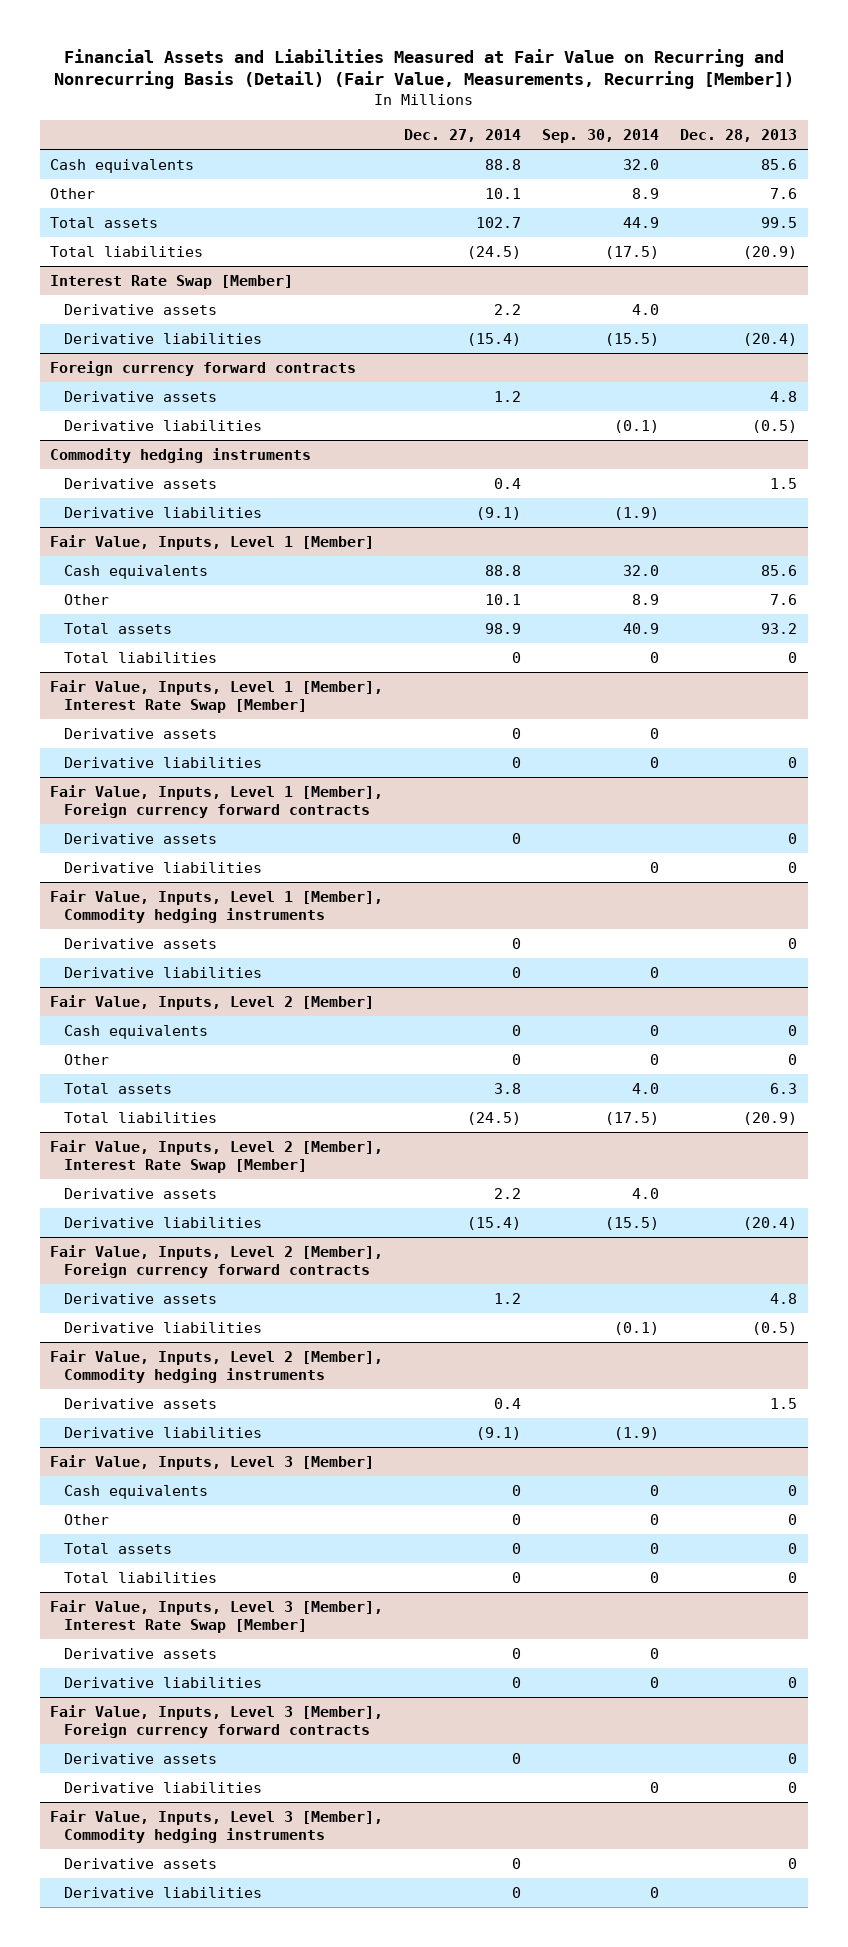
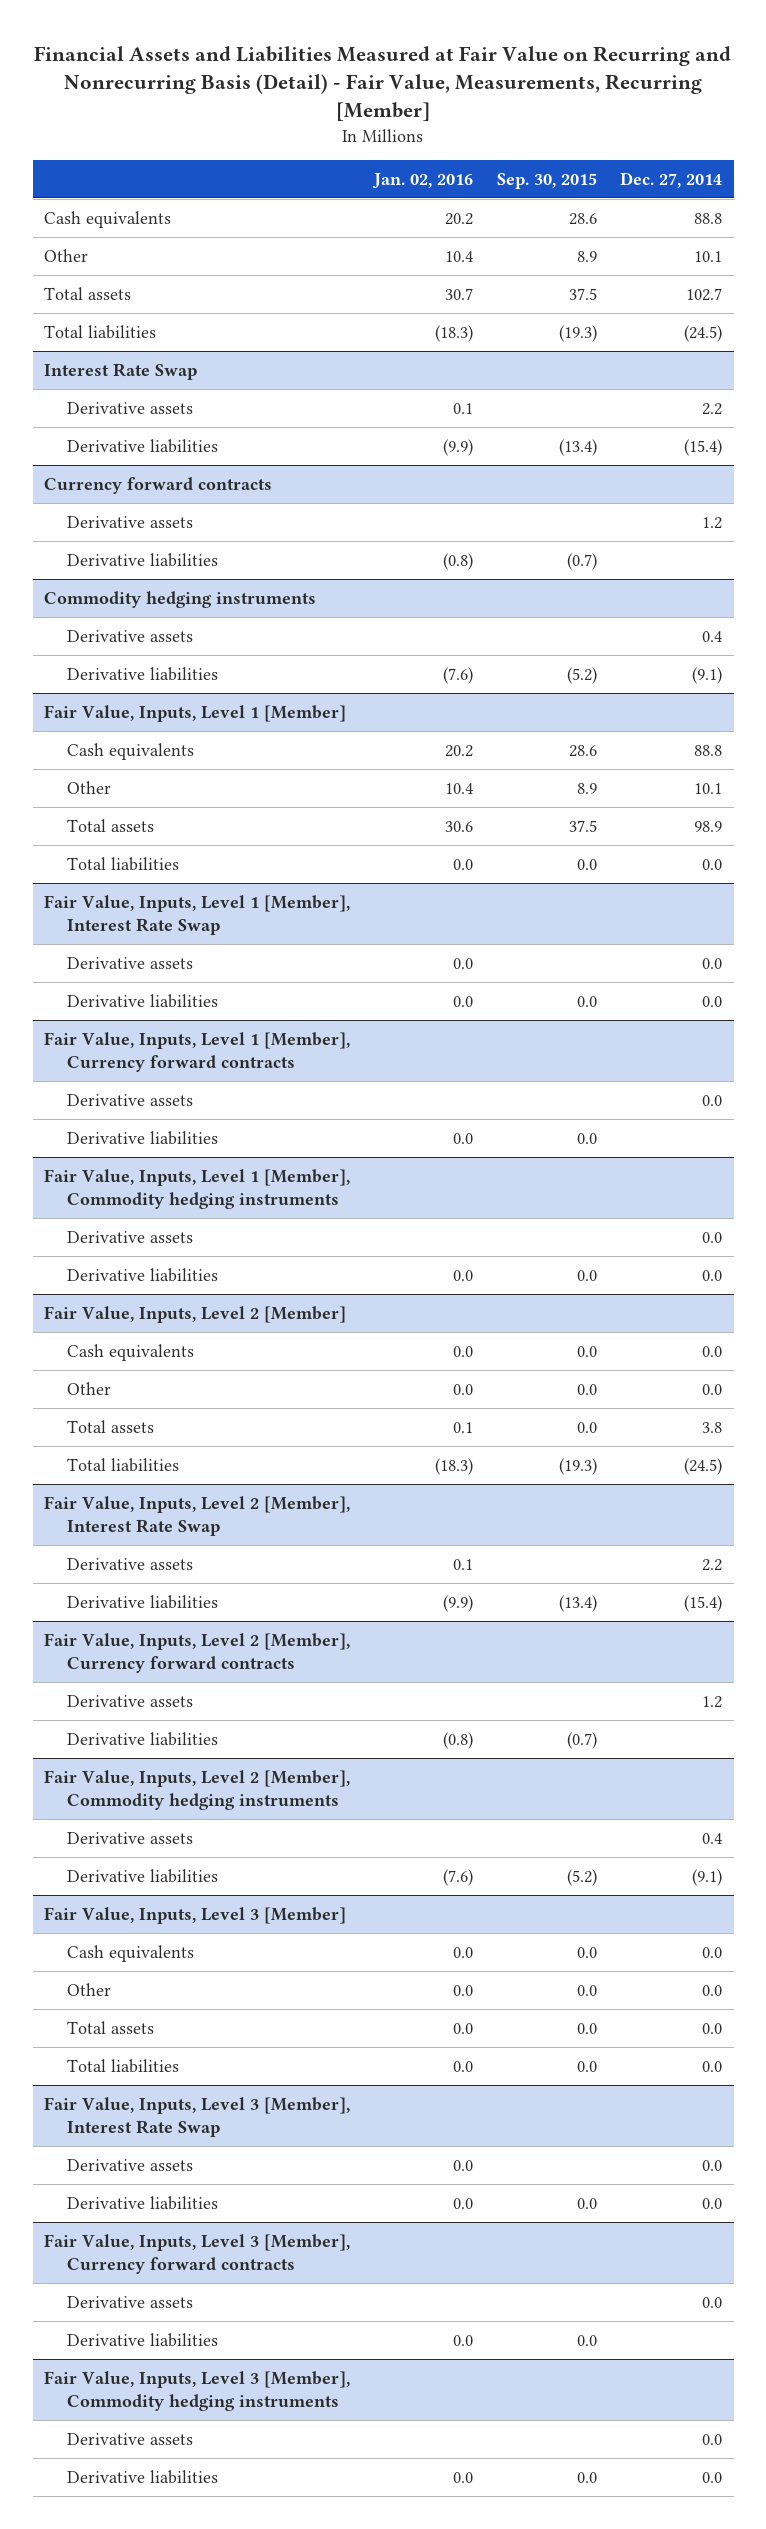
[53,48,794,90] Financial Assets and Liabilities Measured at Fair Value on Recurring and Nonrecurring Basis (Detail) (Fair Value, Measurements, Recurring [Member]) -> [34,45,732,122] Financial Assets and Liabilities Measured at Fair Value on Recurring and Nonrecurring Basis (Detail) - Fair Value, Measurements, Recurring [Member]
[542,128,660,143] Sep. 30, 2014 -> none
[680,128,798,142] Dec. 28, 2013 -> none
none -> [371,172,473,189] Jan. 02, 2016
none -> [496,172,597,189] Sep. 30, 2015
[50,274,294,289] Interest Rate Swap [Member] -> [44,362,198,380] Interest Rate Swap
[50,360,357,376] Foreign currency forward contracts -> [44,476,273,494] Currency forward contracts
[512,651,522,663] 0 -> [702,858,723,870] 0.0
[50,679,384,713] Fair Value, Inputs, Level 1 [Member], Interest Rate Swap [Member] -> [44,894,351,935] Fair Value, Inputs, Level 1 [Member], Interest Rate Swap
[512,727,522,739] 0 -> [702,957,723,969] 0.0
[512,756,522,768] 0 -> [702,995,723,1007] 0.0
[50,784,384,818] Fair Value, Inputs, Level 1 [Member], Foreign currency forward contracts -> [44,1031,351,1072] Fair Value, Inputs, Level 1 [Member], Currency forward contracts
[512,832,522,844] 0 -> [702,1094,723,1106] 0.0
[512,937,522,949] 0 -> [702,1231,723,1243] 0.0
[512,966,522,978] 0 -> [702,1269,723,1281] 0.0
[512,1024,522,1036] 0 -> [702,1345,723,1357] 0.0
[512,1053,522,1065] 0 -> [702,1383,723,1395] 0.0
[50,1139,384,1173] Fair Value, Inputs, Level 2 [Member], Interest Rate Swap [Member] -> [44,1495,351,1536] Fair Value, Inputs, Level 2 [Member], Interest Rate Swap
[50,1244,384,1278] Fair Value, Inputs, Level 2 [Member], Foreign currency forward contracts -> [44,1632,351,1673] Fair Value, Inputs, Level 2 [Member], Currency forward contracts
[512,1484,522,1496] 0 -> [702,1946,723,1958] 0.0
[512,1513,522,1525] 0 -> [702,1984,723,1996] 0.0
[512,1542,522,1554] 0 -> [702,2022,723,2034] 0.0
[512,1571,522,1583] 0 -> [702,2060,723,2072] 0.0
[50,1599,384,1633] Fair Value, Inputs, Level 3 [Member], Interest Rate Swap [Member] -> [44,2096,351,2137] Fair Value, Inputs, Level 3 [Member], Interest Rate Swap
[512,1647,522,1659] 0 -> [702,2159,723,2171] 0.0
[512,1676,522,1688] 0 -> [702,2197,723,2209] 0.0
[50,1704,384,1738] Fair Value, Inputs, Level 3 [Member], Foreign currency forward contracts -> [44,2233,351,2274] Fair Value, Inputs, Level 3 [Member], Currency forward contracts
[512,1752,522,1764] 0 -> [702,2296,723,2308] 0.0
[512,1857,522,1869] 0 -> [702,2433,723,2445] 0.0
[512,1886,522,1898] 0 -> [702,2471,723,2483] 0.0

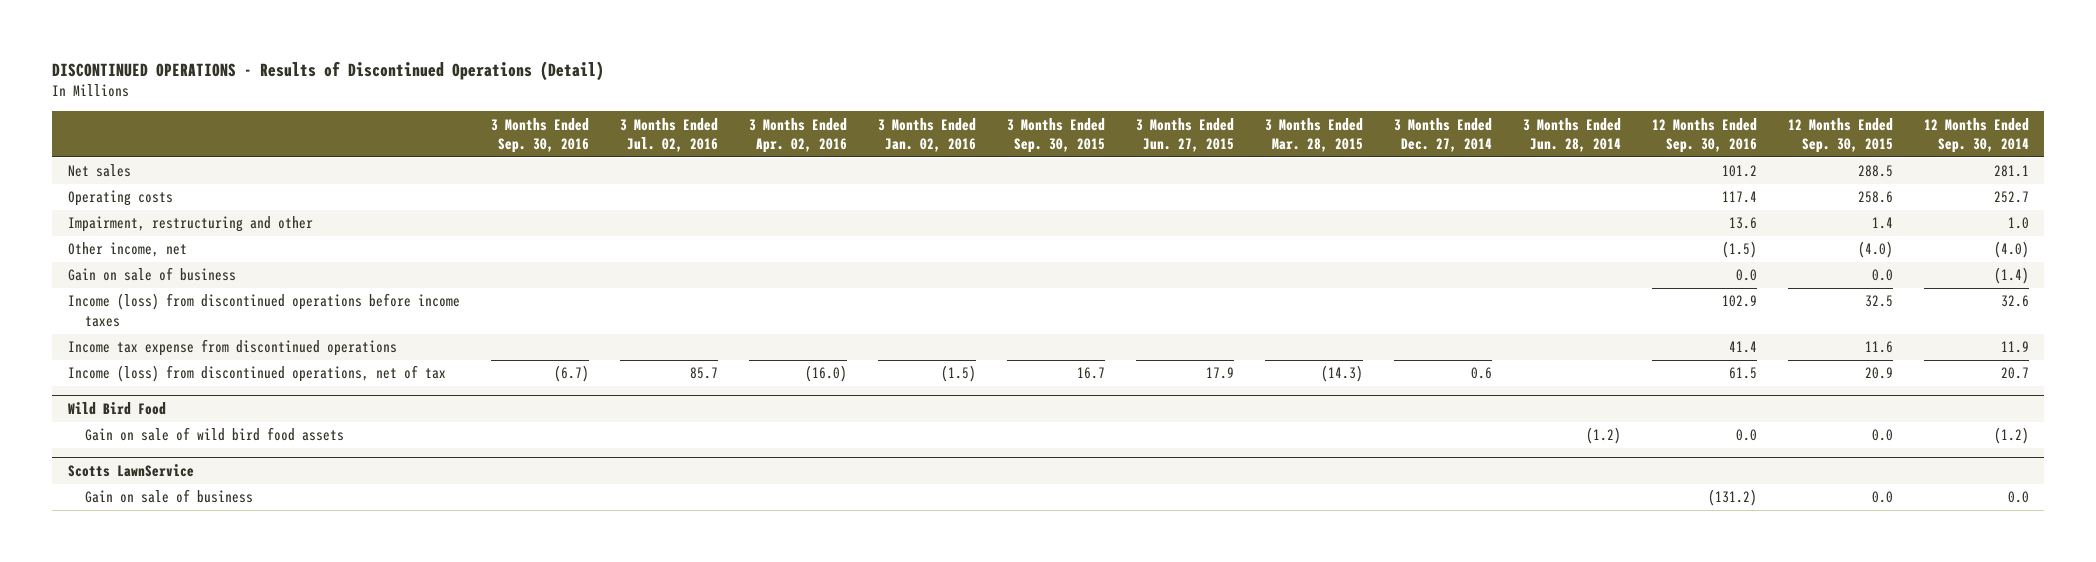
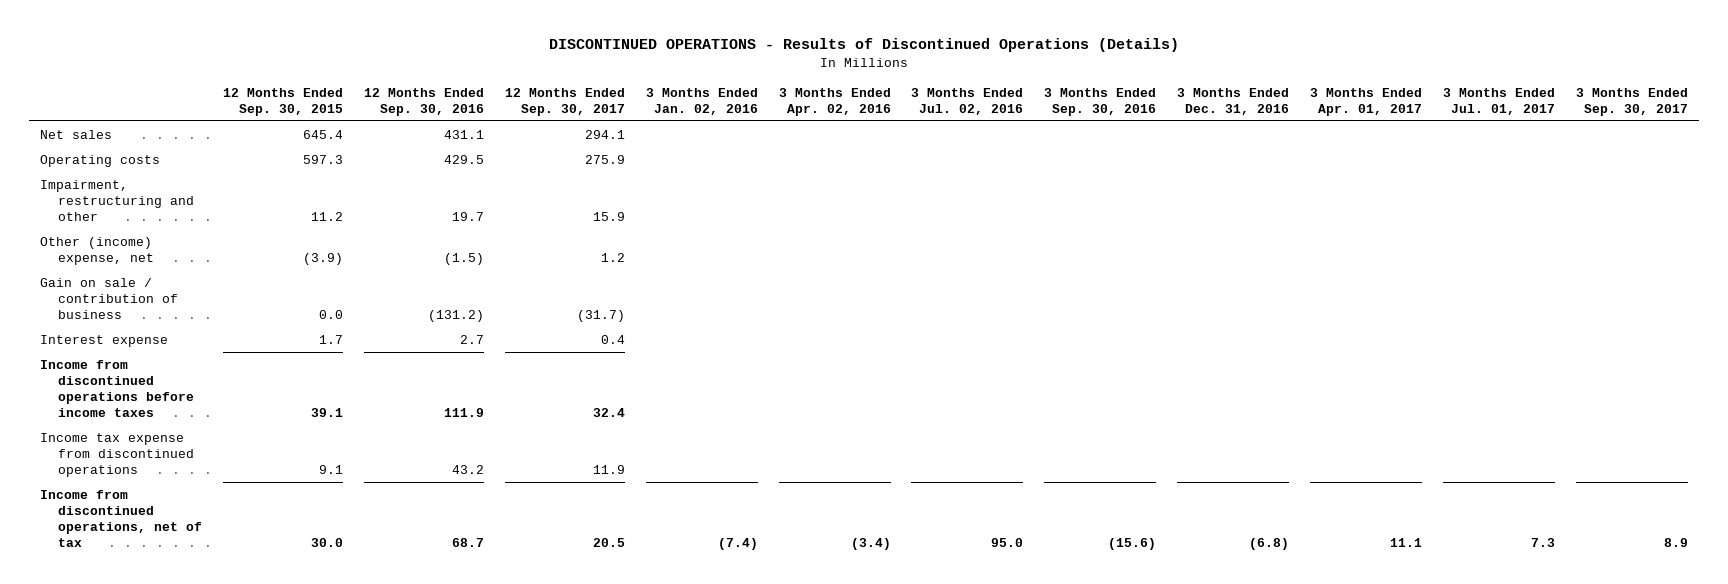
[52,60,605,81] DISCONTINUED OPERATIONS - Results of Discontinued Operations (Detail) -> [548,38,1179,53] DISCONTINUED OPERATIONS - Results of Discontinued Operations (Details)
[1006,117,1105,154] 3 Months Ended Sep. 30, 2015 -> none
[1135,117,1234,153] 3 Months Ended Jun. 27, 2015 -> none
[1264,117,1363,153] 3 Months Ended Mar. 28, 2015 -> none
[1393,117,1492,153] 3 Months Ended Dec. 27, 2014 -> none
[1522,117,1621,153] 3 Months Ended Jun. 28, 2014 -> none
[1923,117,2029,154] 12 Months Ended Sep. 30, 2014 -> none
none -> [504,87,625,116] 12 Months Ended Sep. 30, 2017
none -> [1177,87,1290,115] 3 Months Ended Dec. 31, 2016
none -> [1310,87,1423,116] 3 Months Ended Apr. 01, 2017
none -> [1443,87,1556,115] 3 Months Ended Jul. 01, 2017
none -> [1576,87,1689,116] 3 Months Ended Sep. 30, 2017
[67,402,166,416] Wild Bird Food -> none
[85,427,345,442] Gain on sale of wild bird food assets -> none
[67,464,194,478] Scotts LawnService -> none
[85,489,254,504] Gain on sale of business -> none
[1721,165,1757,178] 101.2 -> [443,129,484,139] 431.1
[1857,165,1893,178] 288.5 -> [302,129,343,139] 645.4
[1721,191,1757,204] 117.4 -> [443,154,484,164] 429.5
[1857,191,1893,204] 258.6 -> [302,154,343,164] 597.3
[1728,217,1757,230] 13.6 -> [451,211,484,221] 19.7
[1871,217,1893,230] 1.4 -> [310,211,343,221] 11.2
[67,242,187,258] Other income, net -> [39,236,155,265] Other (income) expense, net
[1857,241,1893,259] (4.0) -> [302,252,343,265] (3.9)
[67,267,236,282] Gain on sale of business -> [39,277,179,319] Gain on sale / contribution of business
[1735,269,1757,282] 0.0 -> [427,309,484,322] (131.2)
none -> [39,334,168,347] Interest expense
[67,293,460,327] Income (loss) from discontinued operations before income taxes -> [39,359,195,417] Income from discontinued operations before income taxes
[1721,295,1757,308] 102.9 -> [443,407,484,417] 111.9
[1864,295,1893,308] 32.5 -> [310,407,343,417] 39.1
[1728,341,1757,354] 41.4 -> [451,464,484,474] 43.2
[1864,341,1893,354] 11.6 -> [318,464,343,474] 9.1
[67,365,446,383] Income (loss) from discontinued operations, net of tax -> [39,489,203,547] Income from discontinued operations, net of tax
[553,365,589,383] (6.7) -> [1108,537,1157,550] (15.6)
[689,367,718,380] 85.7 -> [991,537,1024,547] 95.0
[804,365,847,383] (16.0) -> [850,537,891,550] (3.4)
[940,365,976,383] (1.5) -> [717,537,758,550] (7.4)
[1728,367,1757,380] 61.5 -> [451,537,484,547] 68.7
[1864,367,1893,380] 20.9 -> [310,537,343,547] 30.0

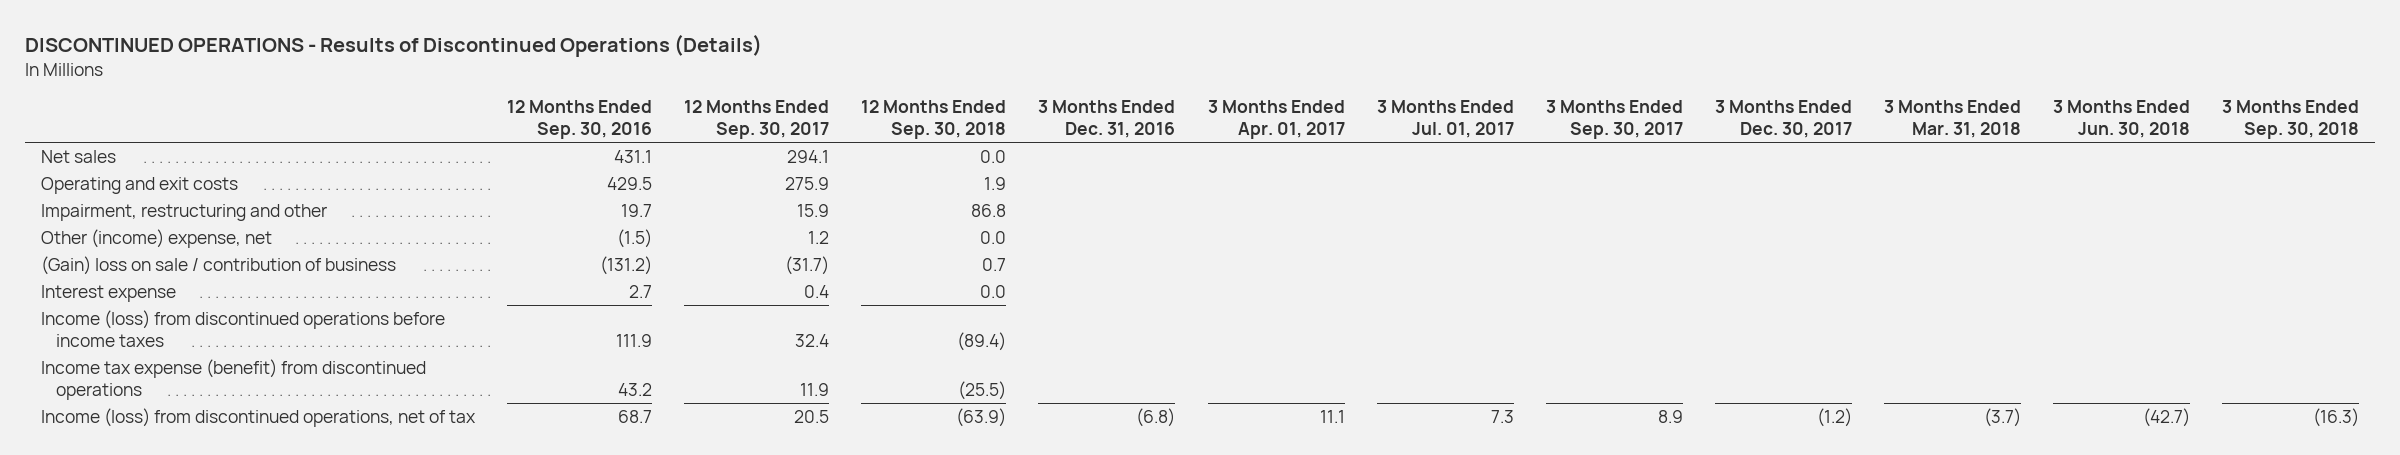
[222,87,343,116] 12 Months Ended Sep. 30, 2015 -> none
[645,87,758,115] 3 Months Ended Jan. 02, 2016 -> none
[778,87,891,116] 3 Months Ended Apr. 02, 2016 -> none
[911,87,1024,115] 3 Months Ended Jul. 02, 2016 -> none
[1044,87,1157,116] 3 Months Ended Sep. 30, 2016 -> none
none -> [861,100,1007,140] 12 Months Ended Sep. 30, 2018
none -> [1714,100,1852,139] 3 Months Ended Dec. 30, 2017
none -> [1884,100,2022,139] 3 Months Ended Mar. 31, 2018
none -> [2053,100,2191,139] 3 Months Ended Jun. 30, 2018
none -> [2222,100,2360,140] 3 Months Ended Sep. 30, 2018
[39,154,160,167] Operating costs -> [40,176,238,194] Operating and exit costs
[39,277,179,319] Gain on sale / contribution of business -> [40,255,396,275] (Gain) loss on sale / contribution of business
[39,359,195,417] Income from discontinued operations before income taxes -> [40,309,445,347] Income (loss) from discontinued operations before income taxes
[39,432,195,477] Income tax expense from discontinued operations -> [40,358,426,400] Income tax expense (benefit) from discontinued operations
[39,489,203,547] Income from discontinued operations, net of tax -> [40,407,476,427] Income (loss) from discontinued operations, net of tax

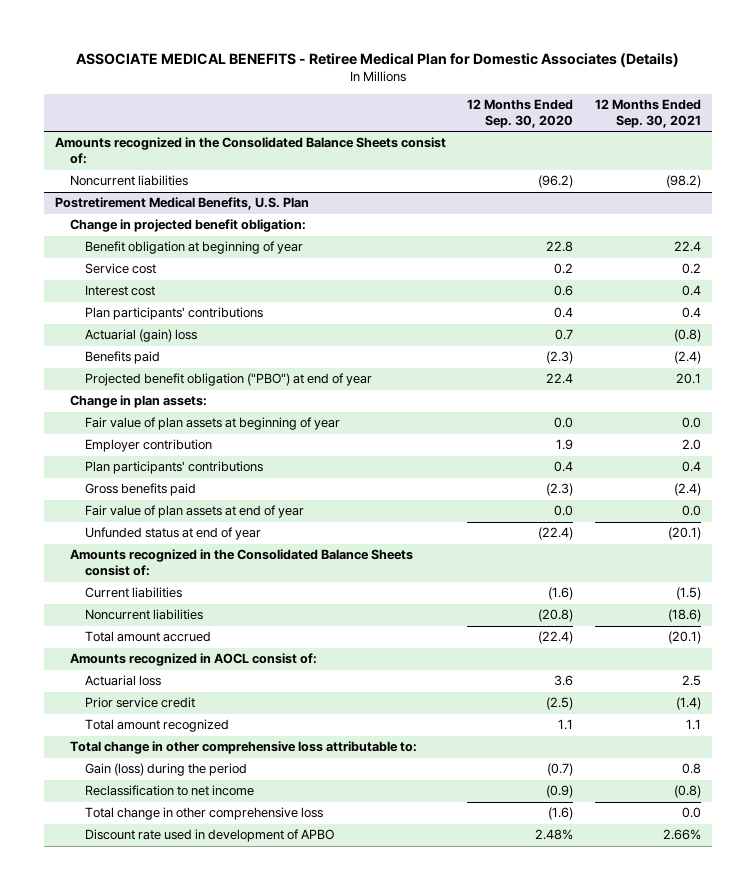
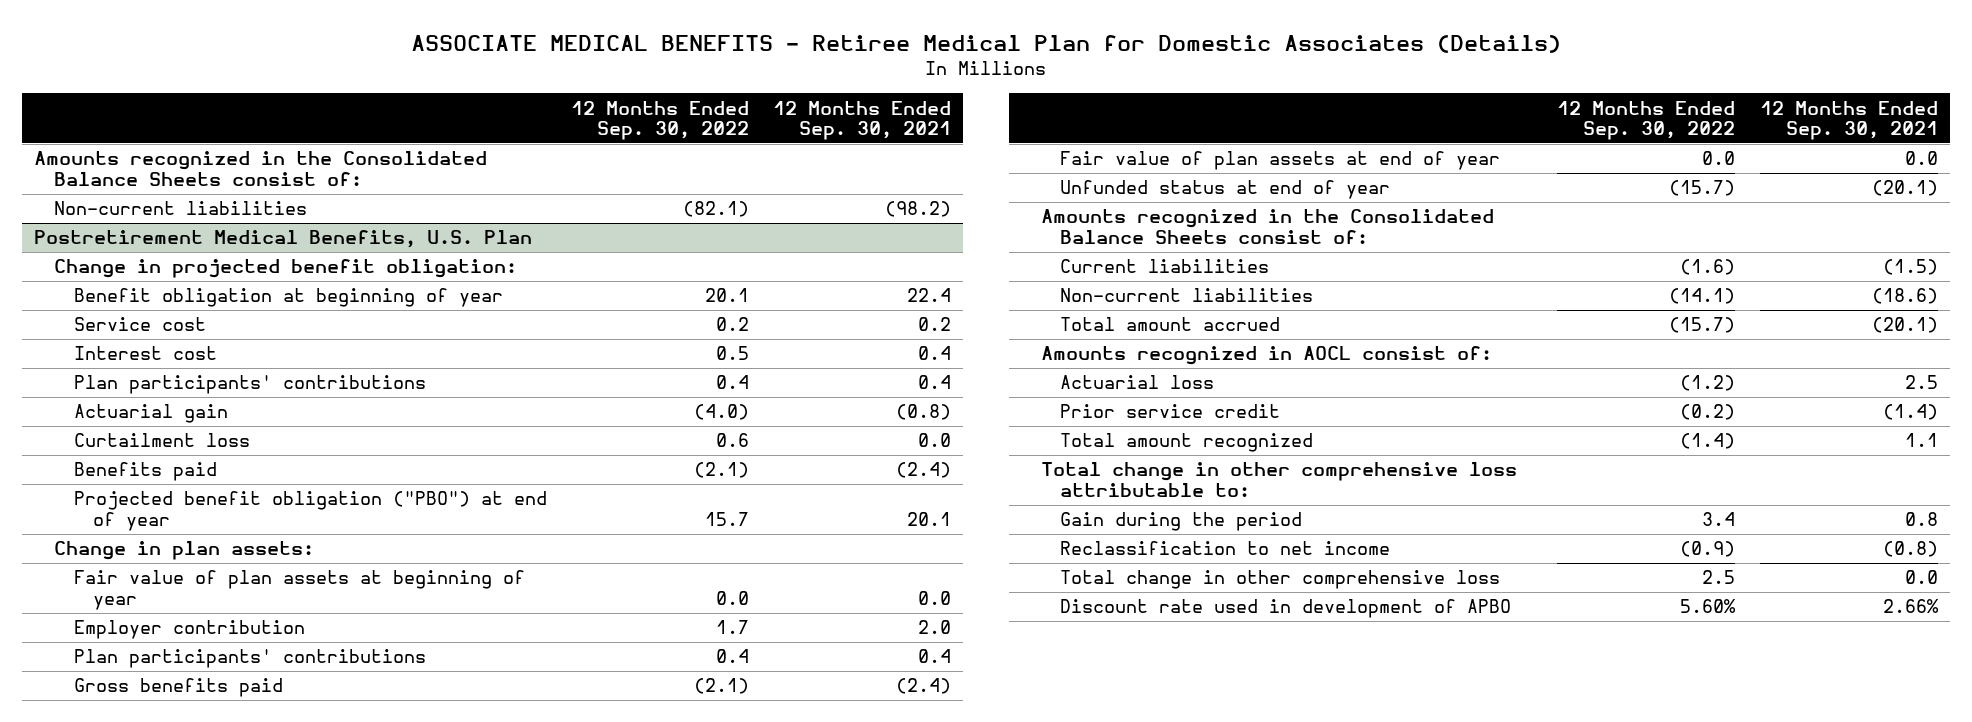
[467,99,574,128] 12 Months Ended Sep. 30, 2020 -> none
none -> [570,100,749,141] 12 Months Ended Sep. 30, 2022
[69,175,188,187] Noncurrent liabilities -> [53,201,307,216] Non-current liabilities
[84,329,197,343] Actuarial (gain) loss -> [73,404,228,424] Actuarial gain
none -> [73,433,250,448] Curtailment loss
[84,609,203,621] Noncurrent liabilities -> [1060,288,1314,303] Non-current liabilities
[84,763,247,777] Gain (loss) during the period -> [1060,512,1303,532] Gain during the period

